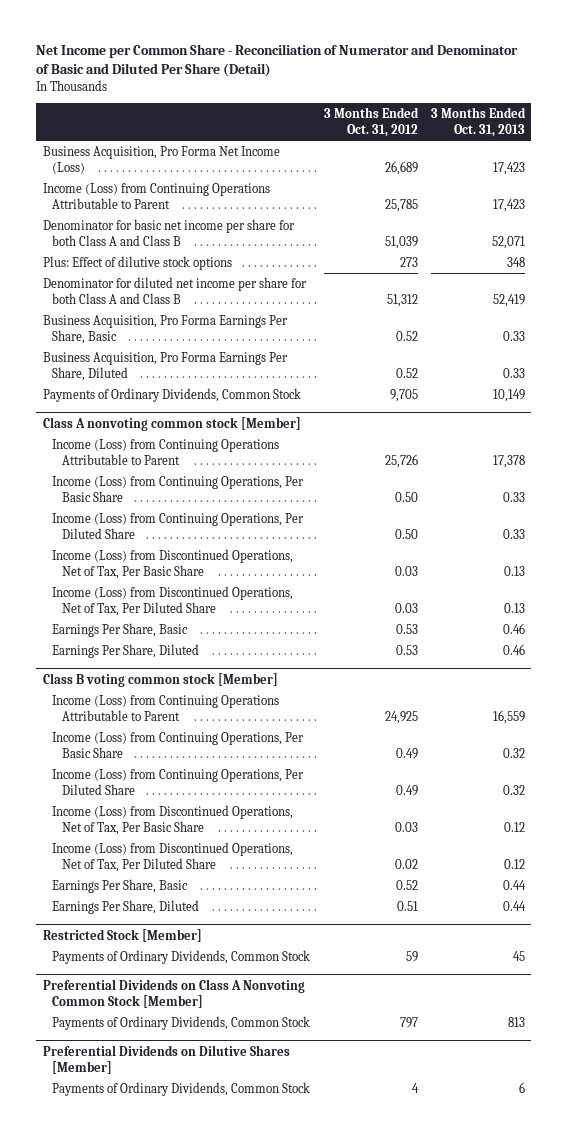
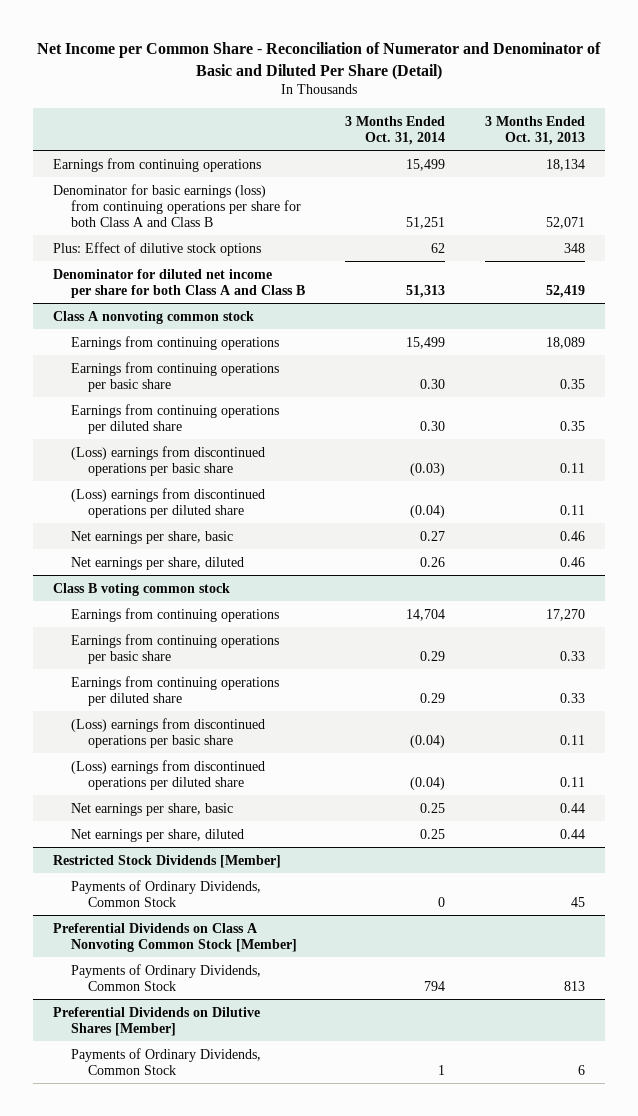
[323,107,419,138] 3 Months Ended Oct. 31, 2012 -> none
none -> [344,115,445,145] 3 Months Ended Oct. 31, 2014
[42,145,280,174] Business Acquisition, Pro Forma Net Income (Loss) -> none
[42,182,270,209] Income (Loss) from Continuing Operations Attributable to Parent -> [53,157,262,172] Earnings from continuing operations
[492,198,525,212] 17,423 -> [546,158,586,171] 18,134
[42,218,295,246] Denominator for basic net income per share for both Class A and Class B -> [53,183,301,227] Denominator for basic earnings (loss) from continuing operations per share for both Class A and Class B
[42,314,288,344] Business Acquisition, Pro Forma Earnings Per Share, Basic -> none
[42,351,288,381] Business Acquisition, Pro Forma Earnings Per Share, Diluted -> none
[42,387,301,402] Payments of Ordinary Dividends, Common Stock -> none
[42,416,301,431] Class A nonvoting common stock [Member] -> [53,310,255,324] Class A nonvoting common stock
[52,438,280,465] Income (Loss) from Continuing Operations Attributable to Parent -> [70,335,279,350] Earnings from continuing operations
[492,454,525,468] 17,378 -> [546,336,586,349] 18,089
[52,475,305,502] Income (Loss) from Continuing Operations, Per Basic Share -> [70,361,279,392] Earnings from continuing operations per basic share
[502,491,525,502] 0.33 -> [560,378,586,389] 0.35
[52,512,305,539] Income (Loss) from Continuing Operations, Per Diluted Share -> [70,403,279,434] Earnings from continuing operations per diluted share
[502,528,525,539] 0.33 -> [560,420,586,431] 0.35
[52,548,294,579] Income (Loss) from Discontinued Operations, Net of Tax, Per Basic Share -> [70,445,265,476] (Loss) earnings from discontinued operations per basic share
[503,565,525,576] 0.13 -> [560,462,586,473] 0.11
[52,585,294,616] Income (Loss) from Discontinued Operations, Net of Tax, Per Diluted Share -> [70,487,265,518] (Loss) earnings from discontinued operations per diluted share
[503,602,525,613] 0.13 -> [560,504,586,515] 0.11
[52,622,189,637] Earnings Per Share, Basic -> [70,530,233,544] Net earnings per share, basic
[52,643,200,658] Earnings Per Share, Diluted -> [70,556,244,570] Net earnings per share, diluted
[42,672,278,687] Class B voting common stock [Member] -> [53,582,231,596] Class B voting common stock
[52,694,280,721] Income (Loss) from Continuing Operations Attributable to Parent -> [70,607,279,622] Earnings from continuing operations
[492,709,525,724] 16,559 -> [546,608,586,621] 17,270
[52,731,305,758] Income (Loss) from Continuing Operations, Per Basic Share -> [70,633,279,664] Earnings from continuing operations per basic share
[502,747,525,758] 0.32 -> [560,650,586,661] 0.33
[52,768,305,795] Income (Loss) from Continuing Operations, Per Diluted Share -> [70,675,279,706] Earnings from continuing operations per diluted share
[502,784,525,795] 0.32 -> [560,692,586,703] 0.33
[52,804,294,835] Income (Loss) from Discontinued Operations, Net of Tax, Per Basic Share -> [70,717,265,748] (Loss) earnings from discontinued operations per basic share
[503,821,525,832] 0.12 -> [560,734,586,745] 0.11
[52,841,294,872] Income (Loss) from Discontinued Operations, Net of Tax, Per Diluted Share -> [70,759,265,790] (Loss) earnings from discontinued operations per diluted share
[503,858,525,869] 0.12 -> [560,776,586,787] 0.11
[52,878,189,893] Earnings Per Share, Basic -> [70,802,233,816] Net earnings per share, basic
[52,899,200,914] Earnings Per Share, Diluted -> [70,828,244,842] Net earnings per share, diluted
[42,928,202,942] Restricted Stock [Member] -> [53,854,282,868] Restricted Stock Dividends [Member]

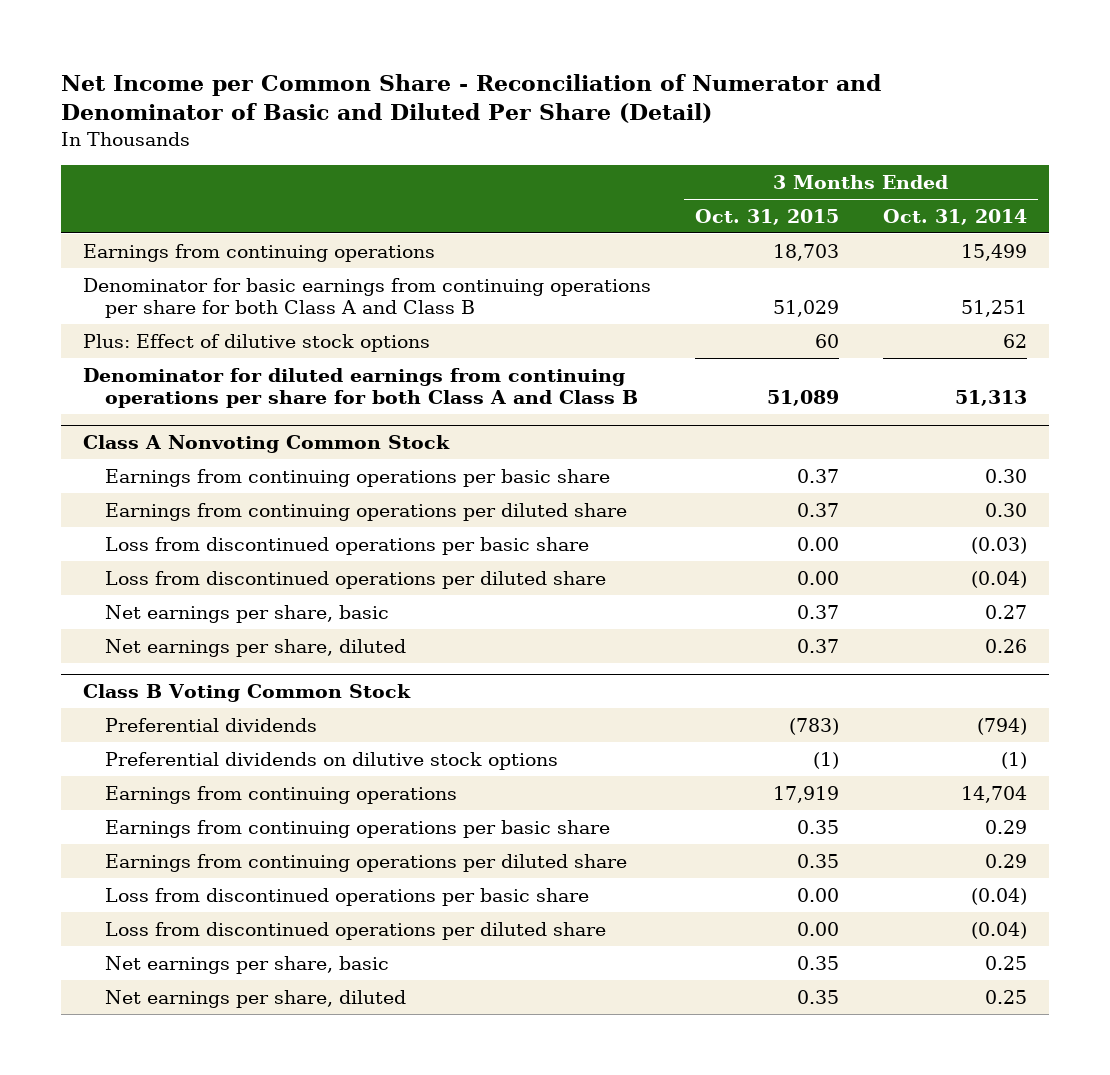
[485,115,586,145] 3 Months Ended Oct. 31, 2013 -> none
none -> [694,208,839,225] Oct. 31, 2015
[53,183,301,227] Denominator for basic earnings (loss) from continuing operations per share for both Class A and Class B -> [82,277,651,318] Denominator for basic earnings from continuing operations per share for both Class A and Class B
[70,335,279,350] Earnings from continuing operations -> none
[53,268,305,298] Denominator for diluted net income per share for both Class A and Class B -> [82,367,639,408] Denominator for diluted earnings from continuing operations per share for both Class A and Class B
[53,310,255,324] Class A nonvoting common stock -> [82,434,450,453] Class A Nonvoting Common Stock
[70,445,265,476] (Loss) earnings from discontinued operations per basic share -> [105,536,590,555] Loss from discontinued operations per basic share
[70,487,265,518] (Loss) earnings from discontinued operations per diluted share -> [105,570,607,589] Loss from discontinued operations per diluted share
[53,582,231,596] Class B voting common stock -> [82,683,411,702] Class B Voting Common Stock
none -> [105,717,318,732] Preferential dividends
none -> [105,751,559,770] Preferential dividends on dilutive stock options
[70,717,265,748] (Loss) earnings from discontinued operations per basic share -> [105,887,590,906] Loss from discontinued operations per basic share
[70,759,265,790] (Loss) earnings from discontinued operations per diluted share -> [105,921,607,940] Loss from discontinued operations per diluted share
[53,854,282,868] Restricted Stock Dividends [Member] -> none
[70,879,261,907] Payments of Ordinary Dividends, Common Stock -> none
[53,922,297,952] Preferential Dividends on Class A Nonvoting Common Stock [Member] -> none
[70,963,261,991] Payments of Ordinary Dividends, Common Stock -> none
[53,1006,261,1036] Preferential Dividends on Dilutive Shares [Member] -> none
[70,1047,261,1075] Payments of Ordinary Dividends, Common Stock -> none

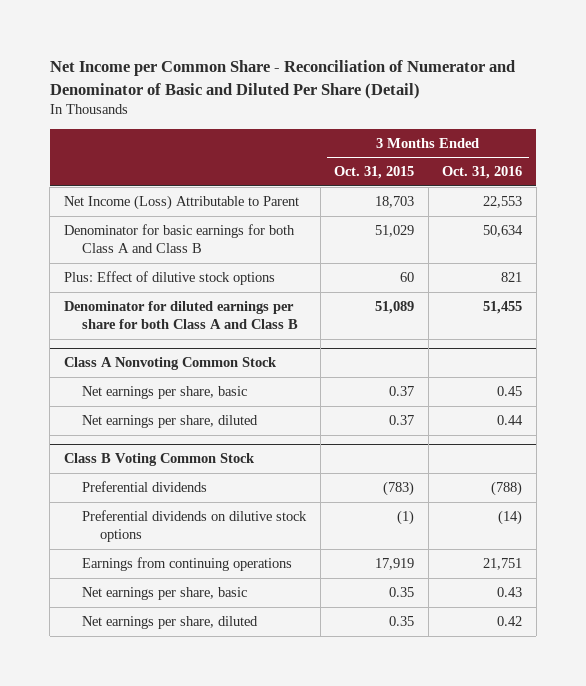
[882,208,1027,225] Oct. 31, 2014 -> none
none -> [442,166,523,180] Oct. 31, 2016
[82,243,435,262] Earnings from continuing operations -> [63,194,299,210] Net Income (Loss) Attributable to Parent
[82,277,651,318] Denominator for basic earnings from continuing operations per share for both Class A and Class B -> [63,223,295,254] Denominator for basic earnings for both Class A and Class B
[82,367,639,408] Denominator for diluted earnings from continuing operations per share for both Class A and Class B -> [63,300,299,330] Denominator for diluted earnings per share for both Class A and Class B
[105,468,611,487] Earnings from continuing operations per basic share -> none
[105,502,628,521] Earnings from continuing operations per diluted share -> none
[105,536,590,555] Loss from discontinued operations per basic share -> none
[105,570,607,589] Loss from discontinued operations per diluted share -> none
[105,819,611,838] Earnings from continuing operations per basic share -> none
[105,853,628,872] Earnings from continuing operations per diluted share -> none
[105,887,590,906] Loss from discontinued operations per basic share -> none
[105,921,607,940] Loss from discontinued operations per diluted share -> none

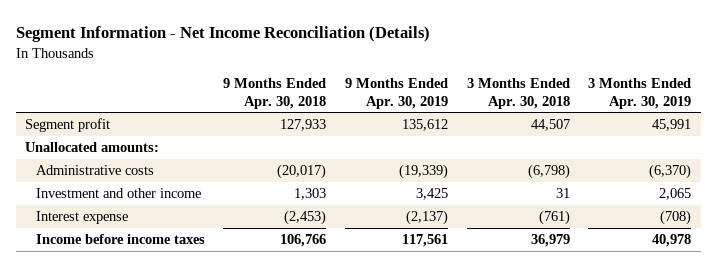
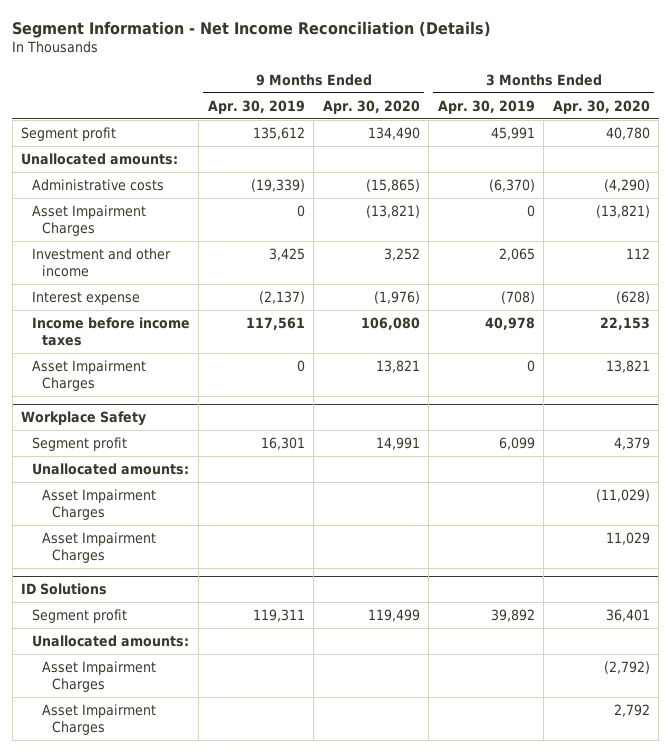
[223,78,327,109] 9 Months Ended Apr. 30, 2018 -> none
[466,78,570,109] 3 Months Ended Apr. 30, 2018 -> none
none -> [322,99,420,114] Apr. 30, 2020
none -> [552,99,650,114] Apr. 30, 2020
none -> [31,205,146,236] Asset Impairment Charges
none -> [31,360,146,391] Asset Impairment Charges
none -> [21,411,147,427] Workplace Safety
none -> [31,437,127,452] Segment profit
none -> [31,463,189,476] Unallocated amounts:
none -> [41,489,156,520] Asset Impairment Charges
none -> [41,532,156,563] Asset Impairment Charges
none -> [21,583,108,596] ID Solutions
none -> [31,609,127,624] Segment profit
none -> [31,635,189,648] Unallocated amounts:
none -> [41,661,156,692] Asset Impairment Charges
none -> [41,704,156,735] Asset Impairment Charges

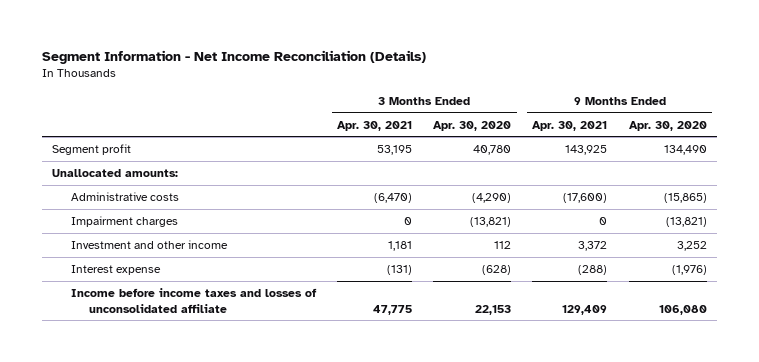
[207,99,305,114] Apr. 30, 2019 -> none
[437,99,535,114] Apr. 30, 2019 -> none
none -> [337,120,413,131] Apr. 30, 2021
none -> [532,120,608,131] Apr. 30, 2021
[31,205,146,236] Asset Impairment Charges -> [70,215,178,227] Impairment charges
[31,360,146,391] Asset Impairment Charges -> none
[21,411,147,427] Workplace Safety -> none
[31,437,127,452] Segment profit -> none
[31,463,189,476] Unallocated amounts: -> none
[41,489,156,520] Asset Impairment Charges -> none
[41,532,156,563] Asset Impairment Charges -> none
[21,583,108,596] ID Solutions -> none
[31,609,127,624] Segment profit -> none
[31,635,189,648] Unallocated amounts: -> none
[41,661,156,692] Asset Impairment Charges -> none
[41,704,156,735] Asset Impairment Charges -> none
[31,317,190,346] Income before income taxes -> [70,287,317,313] Income before income taxes and losses of unconsolidated affiliate

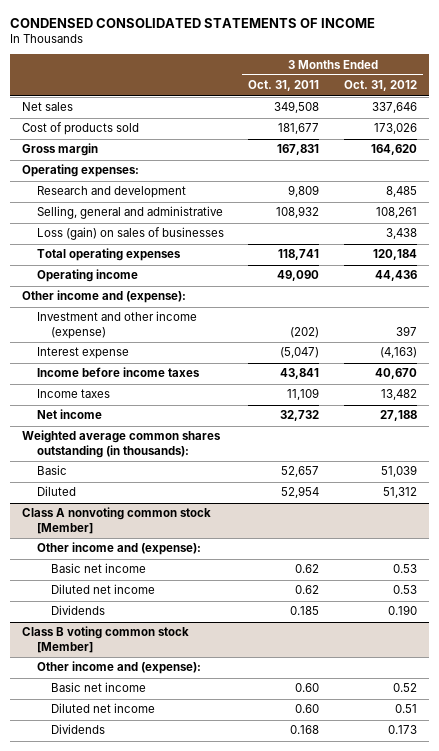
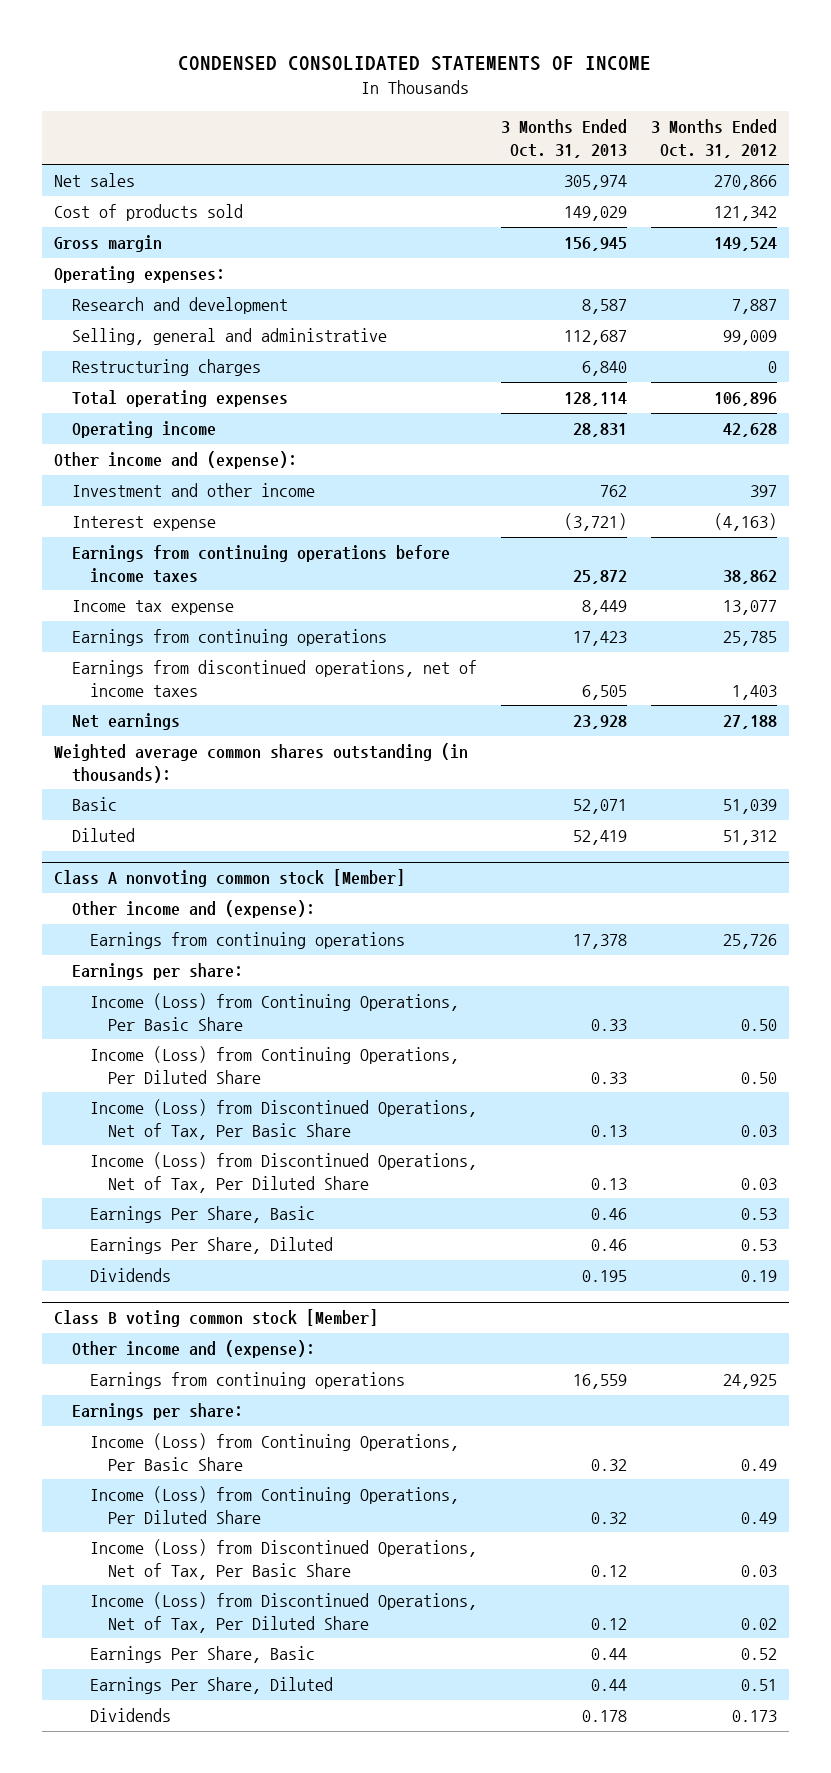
[248,80,320,92] Oct. 31, 2011 -> none
none -> [500,118,627,158] 3 Months Ended Oct. 31, 2013
[372,102,418,114] 337,646 -> [713,174,777,190] 270,866
[374,123,418,135] 173,026 -> [713,205,777,221] 121,342
[371,144,418,156] 164,620 -> [713,236,777,251] 149,524
[36,227,224,241] Loss (gain) on sales of businesses -> none
[386,186,418,198] 8,485 -> [731,298,777,314] 7,887
[376,207,418,219] 108,261 -> [722,329,777,345] 99,009
none -> [71,358,261,376] Restructuring charges
[373,249,418,261] 120,184 -> [713,391,777,406] 106,896
[375,270,418,282] 44,436 -> [722,422,777,437] 42,628
[36,311,197,339] Investment and other income (expense) -> [71,482,315,497] Investment and other income
[36,367,200,378] Income before income taxes -> [71,544,450,583] Earnings from continuing operations before income taxes
[375,368,418,380] 40,670 -> [722,569,777,584] 38,862
[36,389,110,399] Income taxes -> [71,599,234,615] Income tax expense
[381,389,418,401] 13,482 -> [722,599,777,615] 13,077
none -> [71,628,387,646] Earnings from continuing operations
none -> [71,659,477,697] Earnings from discontinued operations, net of income taxes
[36,409,102,420] Net income -> [71,712,180,730] Net earnings
none -> [90,931,406,949] Earnings from continuing operations
none -> [71,962,243,980] Earnings per share:
none -> [90,992,460,1031] Income (Loss) from Continuing Operations, Per Basic Share
none -> [90,1045,460,1084] Income (Loss) from Continuing Operations, Per Diluted Share
none -> [90,1098,478,1140] Income (Loss) from Discontinued Operations, Net of Tax, Per Basic Share
none -> [90,1151,478,1193] Income (Loss) from Discontinued Operations, Net of Tax, Per Diluted Share
[51,563,147,574] Basic net income -> [90,1205,316,1223] Earnings Per Share, Basic
[51,584,156,595] Diluted net income -> [90,1236,334,1254] Earnings Per Share, Diluted
[388,605,418,616] 0.190 -> [740,1269,777,1282] 0.19
none -> [90,1371,406,1389] Earnings from continuing operations
none -> [71,1402,243,1420] Earnings per share:
none -> [90,1432,460,1471] Income (Loss) from Continuing Operations, Per Basic Share
none -> [90,1485,460,1524] Income (Loss) from Continuing Operations, Per Diluted Share
none -> [90,1538,478,1580] Income (Loss) from Discontinued Operations, Net of Tax, Per Basic Share
none -> [90,1591,478,1633] Income (Loss) from Discontinued Operations, Net of Tax, Per Diluted Share
[51,682,147,693] Basic net income -> [90,1645,316,1663] Earnings Per Share, Basic
[51,703,156,714] Diluted net income -> [90,1676,334,1694] Earnings Per Share, Diluted

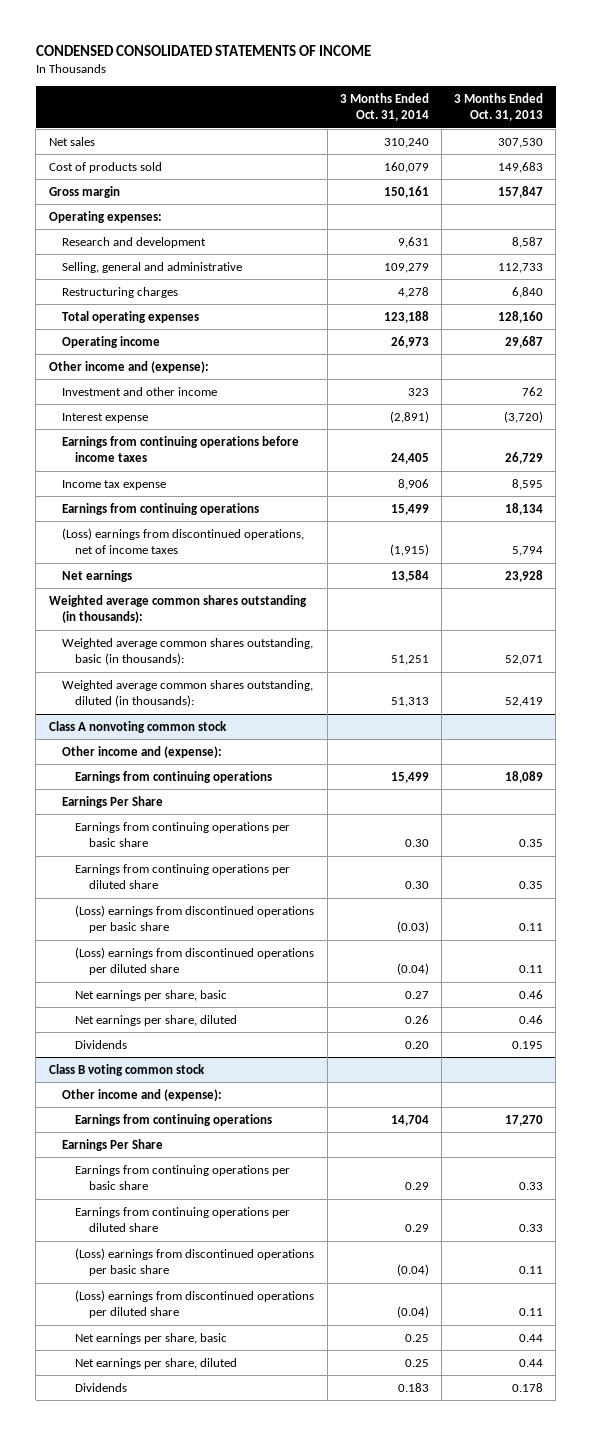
[650,118,777,158] 3 Months Ended Oct. 31, 2012 -> none
none -> [339,92,429,122] 3 Months Ended Oct. 31, 2014
[563,174,627,190] 305,974 -> [498,137,544,148] 307,530
[563,205,627,221] 149,029 -> [498,161,544,173] 149,683
[563,236,627,251] 156,945 -> [498,185,544,198] 157,847
[563,329,627,345] 112,687 -> [498,262,544,273] 112,733
[563,391,627,406] 128,114 -> [498,310,544,323] 128,160
[572,422,627,437] 28,831 -> [505,335,544,348] 29,687
[563,512,627,531] (3,721) -> [504,410,544,423] (3,720)
[572,569,627,584] 25,872 -> [505,452,544,465] 26,729
[581,599,627,615] 8,449 -> [512,478,544,490] 8,595
[572,630,627,646] 17,423 -> [505,502,544,515] 18,134
[71,659,477,697] Earnings from discontinued operations, net of income taxes -> [61,527,304,555] (Loss) earnings from discontinued operations, net of income taxes
[581,684,627,700] 6,505 -> [512,546,544,557] 5,794
[71,796,117,811] Basic -> [61,637,313,666] Weighted average common shares outstanding, basic (in thousands):
[71,827,135,842] Diluted -> [61,679,313,708] Weighted average common shares outstanding, diluted (in thousands):
[53,869,405,888] Class A nonvoting common stock [Member] -> [48,720,227,733] Class A nonvoting common stock
[572,933,627,949] 17,378 -> [505,770,544,783] 18,089
[71,962,243,980] Earnings per share: -> [61,795,163,808] Earnings Per Share
[90,992,460,1031] Income (Loss) from Continuing Operations, Per Basic Share -> [75,821,291,848] Earnings from continuing operations per basic share
[590,1018,627,1031] 0.33 -> [519,839,544,848] 0.35
[90,1045,460,1084] Income (Loss) from Continuing Operations, Per Diluted Share -> [75,863,291,890] Earnings from continuing operations per diluted share
[590,1071,627,1084] 0.33 -> [519,881,544,890] 0.35
[90,1098,478,1140] Income (Loss) from Discontinued Operations, Net of Tax, Per Basic Share -> [75,904,315,934] (Loss) earnings from discontinued operations per basic share
[590,1124,627,1137] 0.13 -> [519,923,544,932] 0.11
[90,1151,478,1193] Income (Loss) from Discontinued Operations, Net of Tax, Per Diluted Share -> [75,946,315,976] (Loss) earnings from discontinued operations per diluted share
[590,1177,627,1190] 0.13 -> [519,965,544,974] 0.11
[90,1205,316,1223] Earnings Per Share, Basic -> [75,989,228,1001] Net earnings per share, basic
[90,1236,334,1254] Earnings Per Share, Diluted -> [75,1014,238,1026] Net earnings per share, diluted
[53,1309,378,1328] Class B voting common stock [Member] -> [48,1063,205,1076] Class B voting common stock
[572,1373,627,1389] 16,559 -> [505,1114,544,1126] 17,270
[71,1402,243,1420] Earnings per share: -> [61,1138,163,1151] Earnings Per Share
[90,1432,460,1471] Income (Loss) from Continuing Operations, Per Basic Share -> [75,1164,291,1191] Earnings from continuing operations per basic share
[590,1458,627,1471] 0.32 -> [519,1182,544,1191] 0.33
[90,1485,460,1524] Income (Loss) from Continuing Operations, Per Diluted Share -> [75,1206,291,1233] Earnings from continuing operations per diluted share
[590,1511,627,1524] 0.32 -> [519,1224,544,1233] 0.33
[90,1538,478,1580] Income (Loss) from Discontinued Operations, Net of Tax, Per Basic Share -> [75,1247,315,1277] (Loss) earnings from discontinued operations per basic share
[590,1564,627,1577] 0.12 -> [519,1266,544,1275] 0.11
[90,1591,478,1633] Income (Loss) from Discontinued Operations, Net of Tax, Per Diluted Share -> [75,1289,315,1319] (Loss) earnings from discontinued operations per diluted share
[590,1617,627,1630] 0.12 -> [519,1308,544,1317] 0.11
[90,1645,316,1663] Earnings Per Share, Basic -> [75,1332,228,1344] Net earnings per share, basic
[90,1676,334,1694] Earnings Per Share, Diluted -> [75,1357,238,1369] Net earnings per share, diluted

